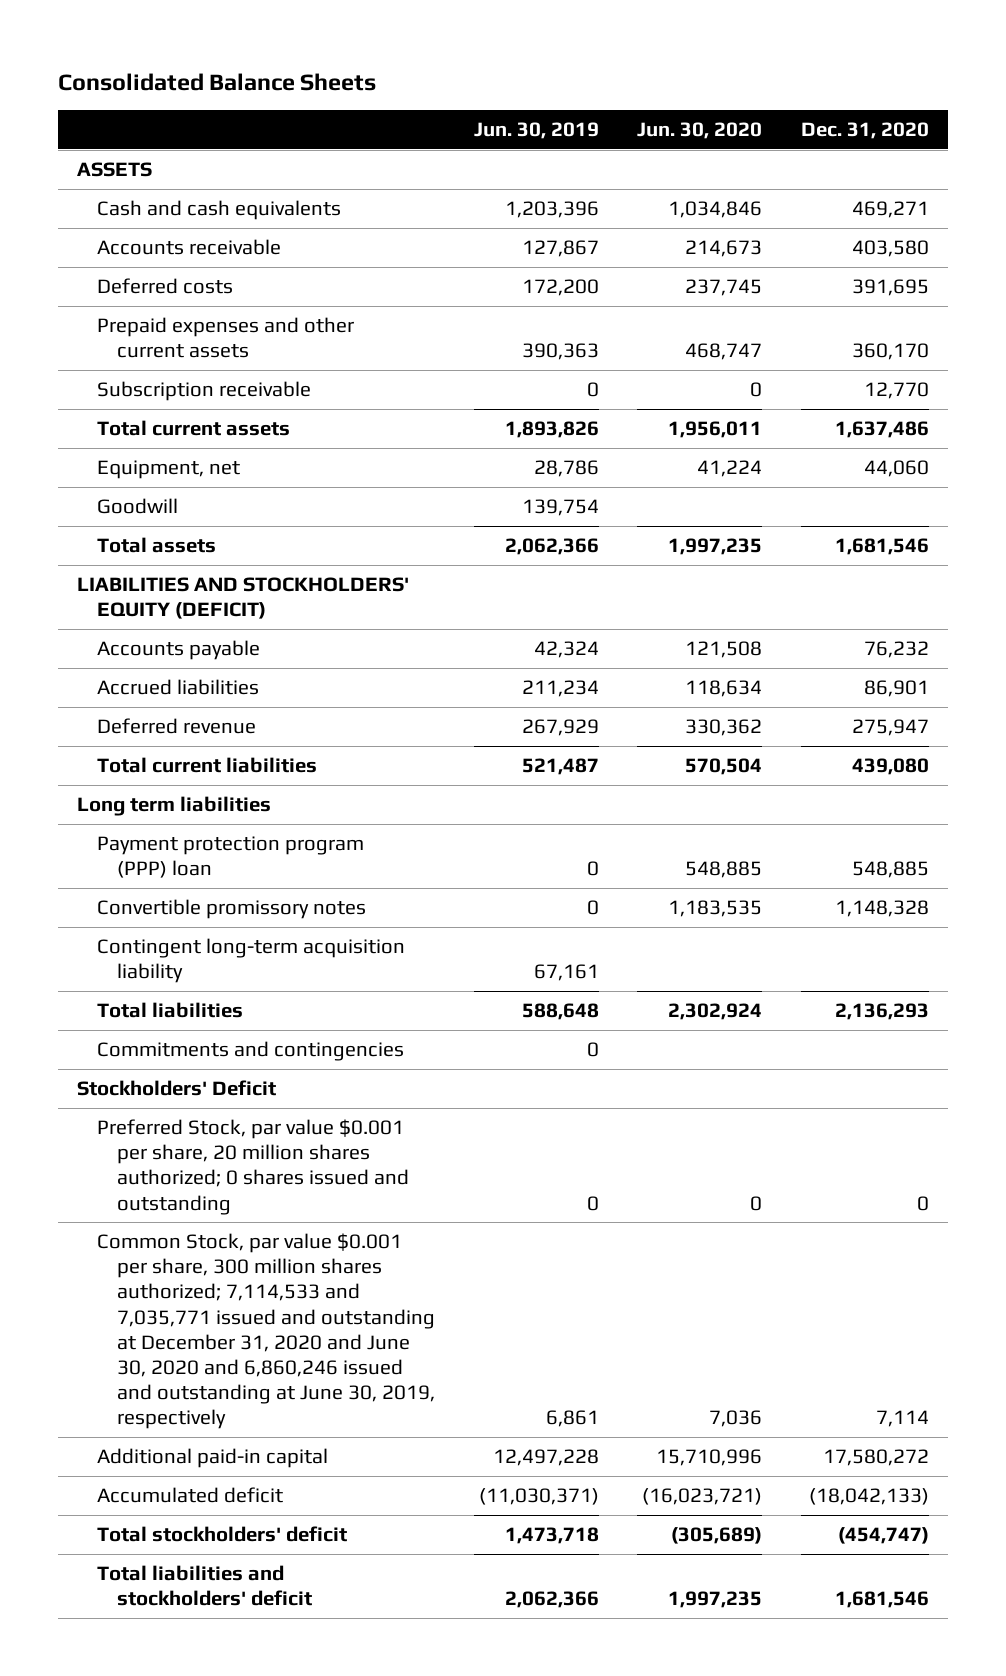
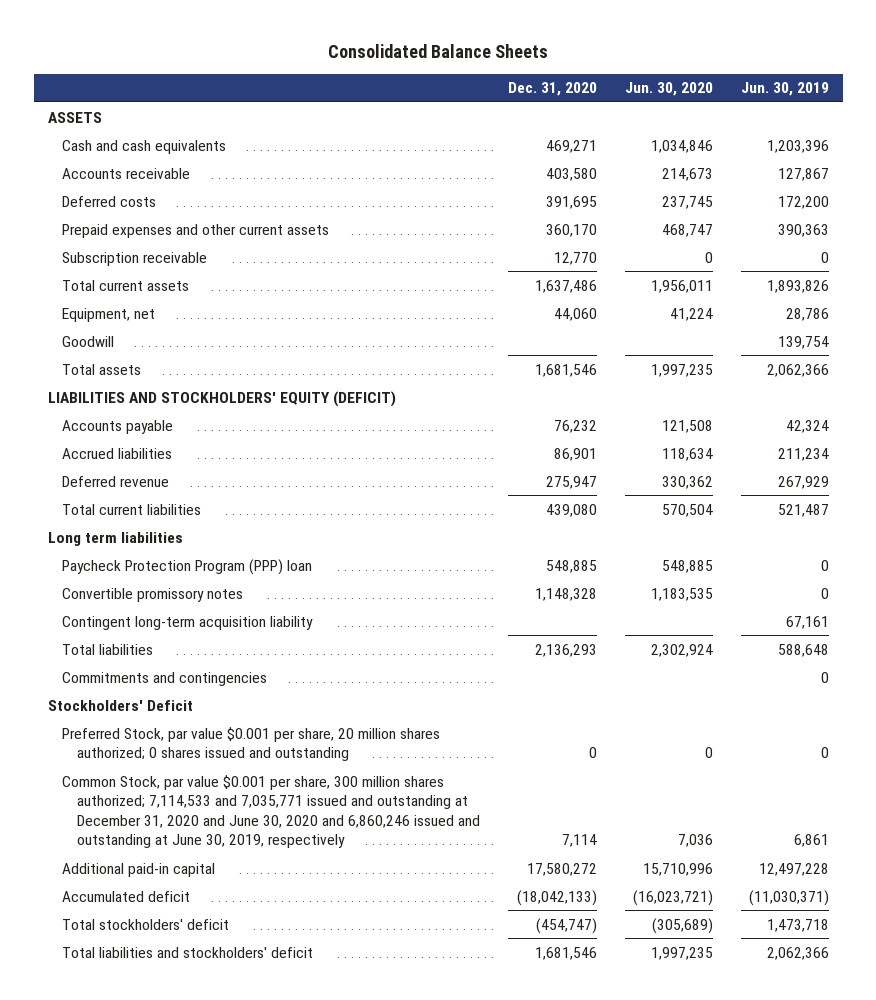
[97,836,365,879] Payment protection program (PPP) loan -> [62,558,313,575] Paycheck Protection Program (PPP) loan

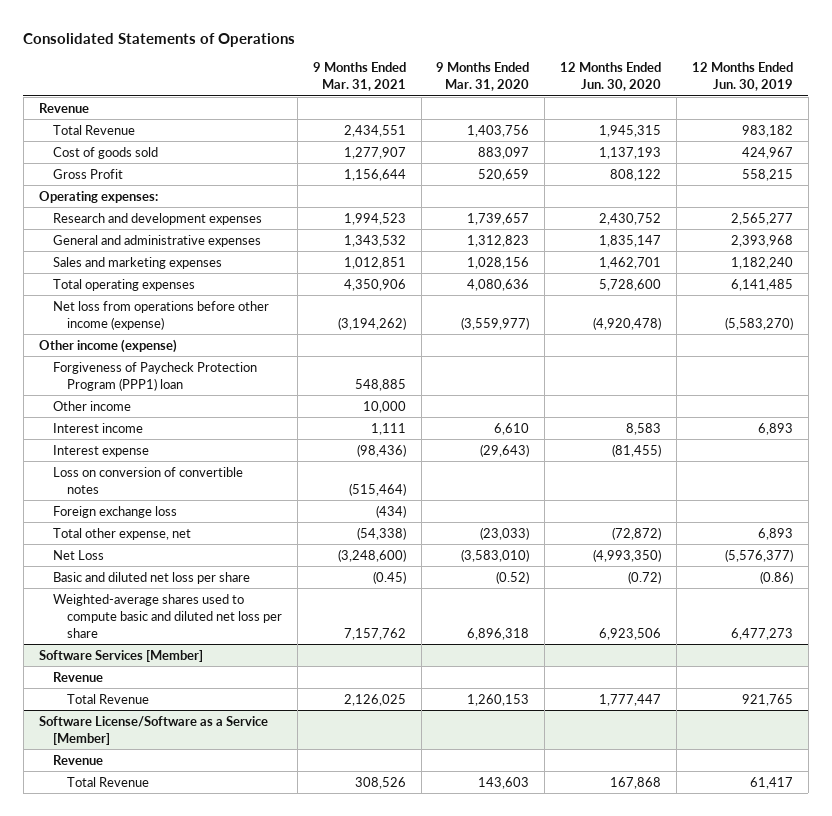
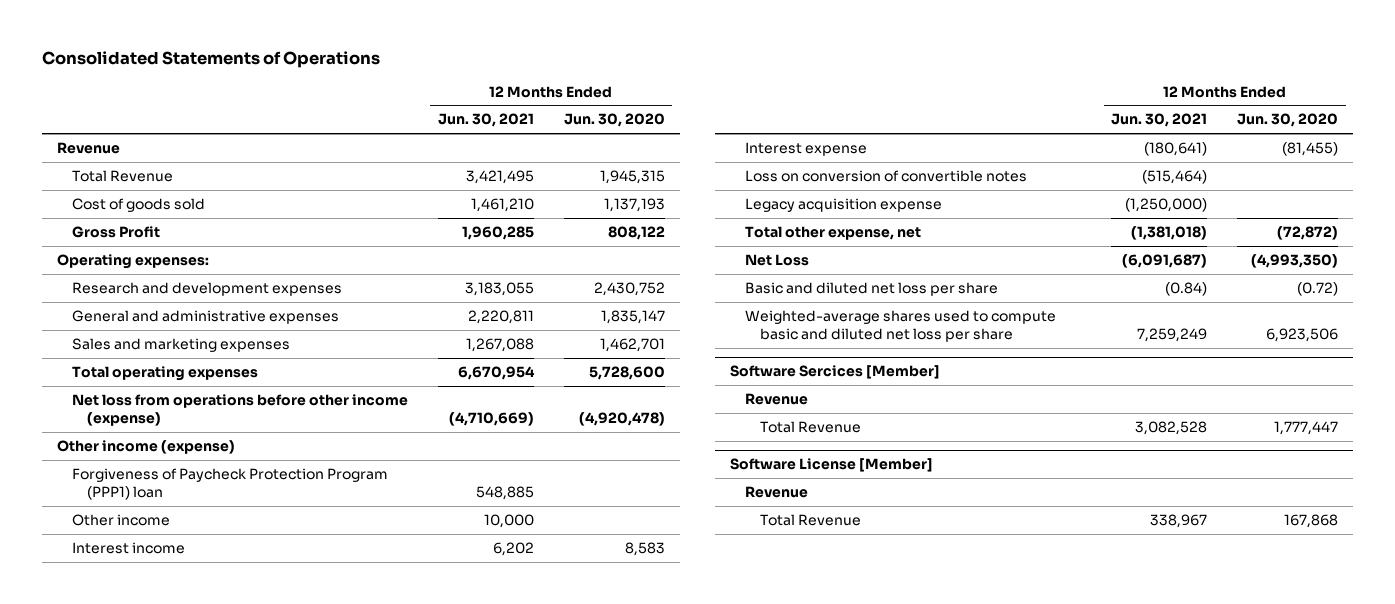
[312,62,406,92] 9 Months Ended Mar. 31, 2021 -> none
[436,62,530,92] 9 Months Ended Mar. 31, 2020 -> none
[691,62,793,92] 12 Months Ended Jun. 30, 2019 -> none
none -> [437,113,534,128] Jun. 30, 2021
[52,505,177,518] Foreign exchange loss -> [745,197,943,212] Legacy acquisition expense
[38,649,203,662] Software Services [Member] -> [730,365,941,380] Software Sercices [Member]
[38,715,268,745] Software License/Software as a Service [Member] -> [730,458,934,473] Software License [Member]

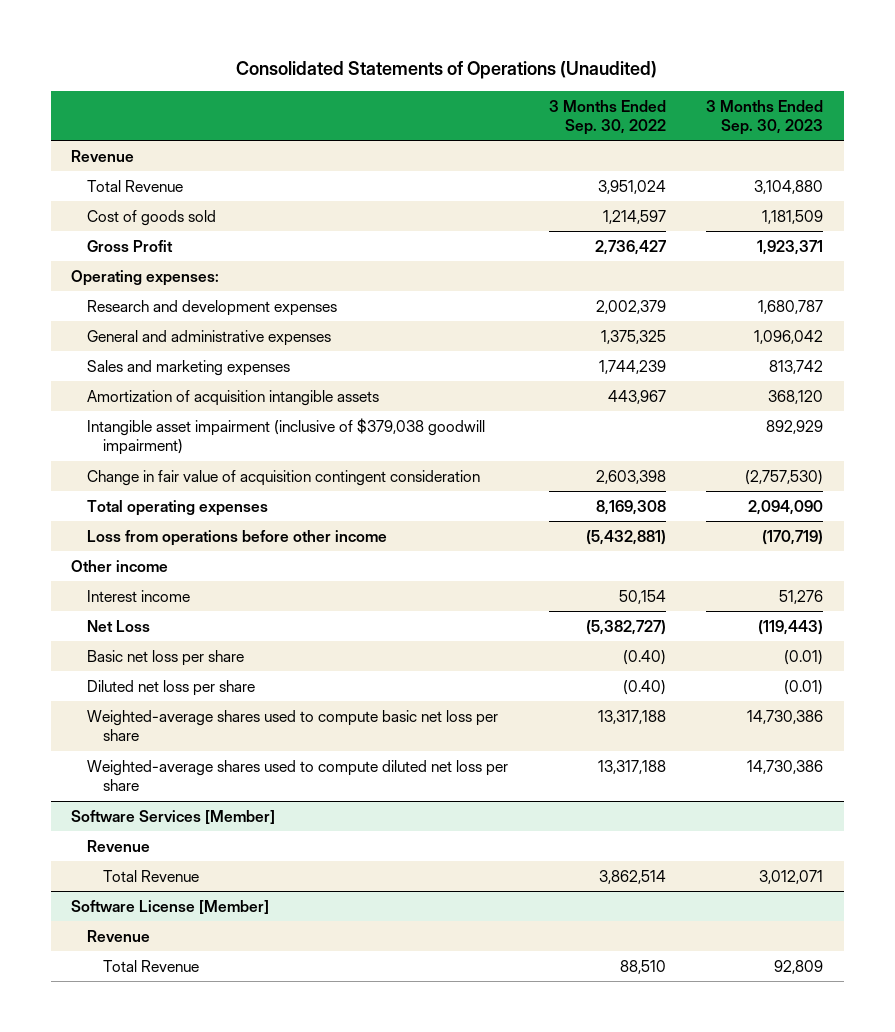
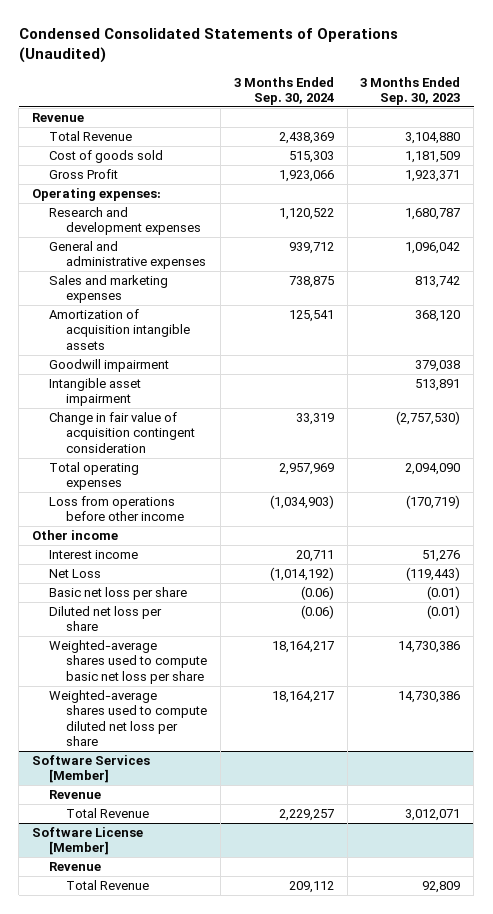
[236,61,658,80] Consolidated Statements of Operations (Unaudited) -> [18,28,398,64] Condensed Consolidated Statements of Operations (Unaudited)
[548,99,666,136] 3 Months Ended Sep. 30, 2022 -> none
none -> [233,76,334,106] 3 Months Ended Sep. 30, 2024
[87,417,486,456] Intangible asset impairment (inclusive of $379,038 goodwill impairment) -> none
none -> [49,359,170,373] Goodwill impairment
none -> [49,378,142,407] Intangible asset impairment

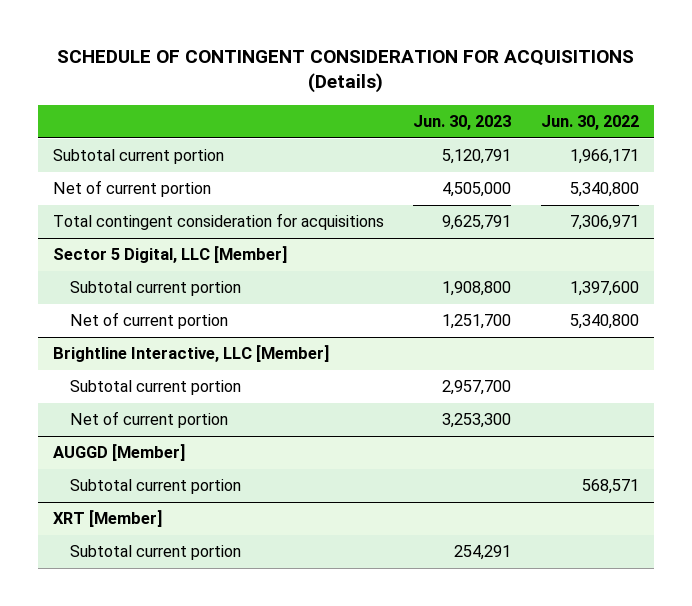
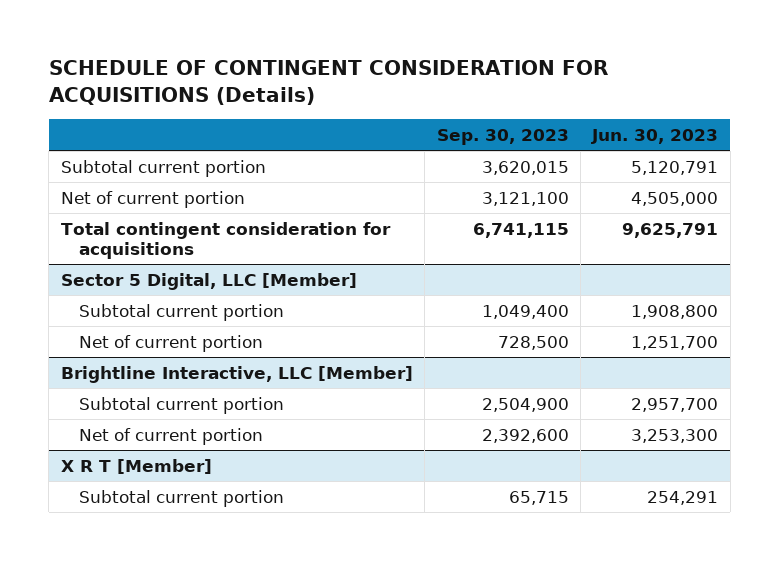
[541,115,640,131] Jun. 30, 2022 -> none
none -> [436,129,569,146] Sep. 30, 2023
[52,444,185,462] AUGGD [Member] -> none
[69,479,241,495] Subtotal current portion -> none
[52,510,162,528] XRT [Member] -> [60,458,212,474] X R T [Member]

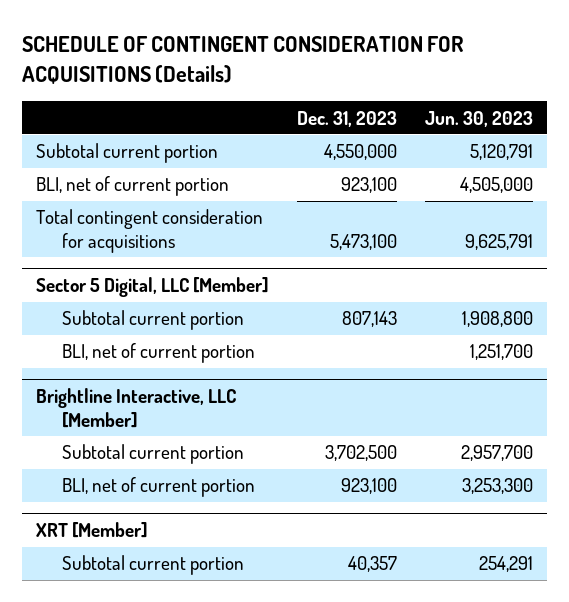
[436,129,569,146] Sep. 30, 2023 -> none
none -> [297,110,398,127] Dec. 31, 2023
[60,190,245,208] Net of current portion -> [36,176,230,197] BLI, net of current portion
[79,334,264,352] Net of current portion -> [62,343,256,364] BLI, net of current portion
[79,427,264,445] Net of current portion -> [62,477,256,498] BLI, net of current portion
[60,458,212,474] X R T [Member] -> [36,522,149,539] XRT [Member]

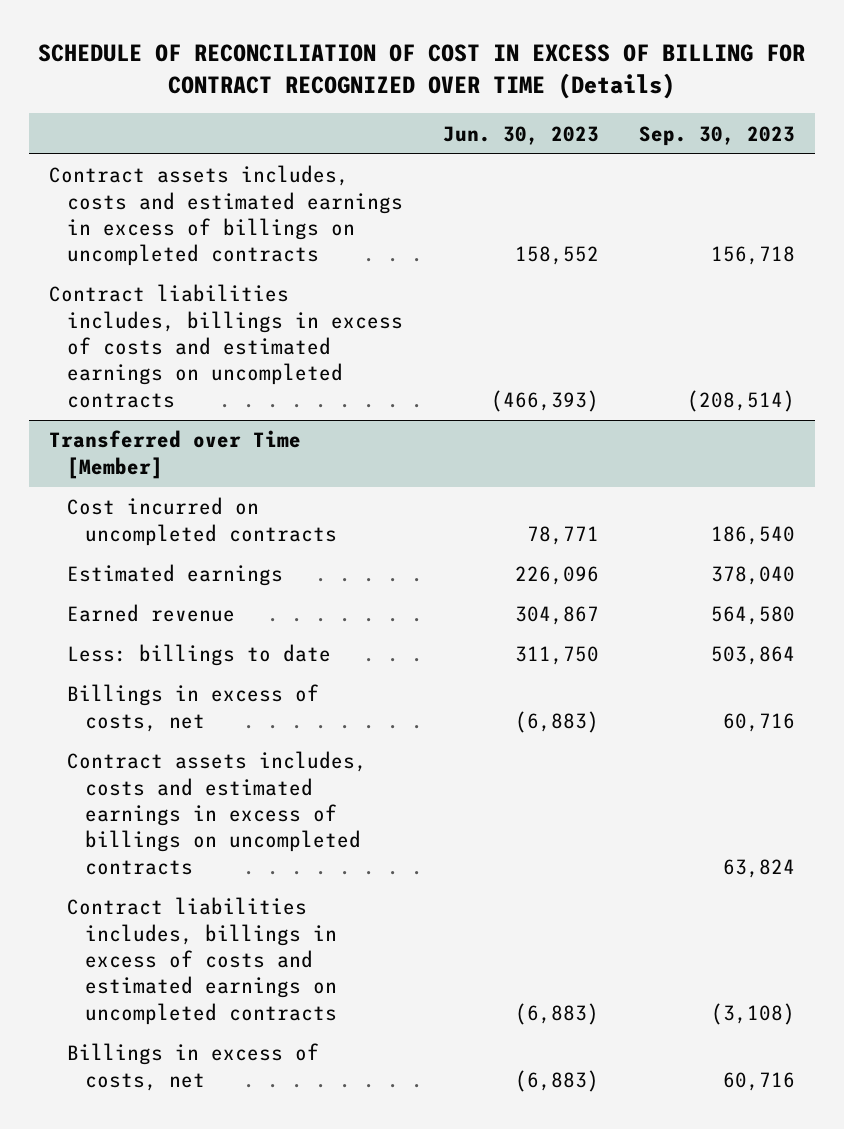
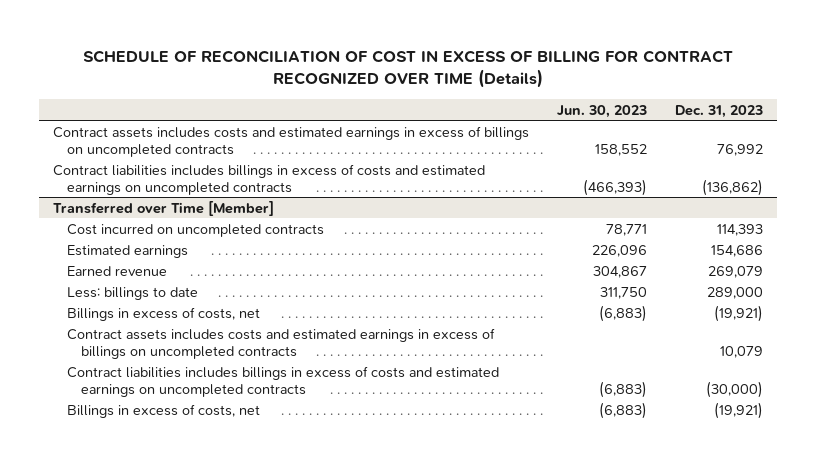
[638,125,795,146] Sep. 30, 2023 -> none
none -> [674,104,763,118] Dec. 31, 2023
[48,165,404,267] Contract assets includes, costs and estimated earnings in excess of billings on uncompleted contracts -> [53,125,530,157] Contract assets includes costs and estimated earnings in excess of billings on uncompleted contracts
[48,284,404,408] Contract liabilities includes, billings in excess of costs and estimated earnings on uncompleted contracts -> [53,163,486,195] Contract liabilities includes billings in excess of costs and estimated earnings on uncompleted contracts
[67,751,368,875] Contract assets includes, costs and estimated earnings in excess of billings on uncompleted contracts -> [66,327,495,359] Contract assets includes costs and estimated earnings in excess of billings on uncompleted contracts
[67,897,338,1025] Contract liabilities includes, billings in excess of costs and estimated earnings on uncompleted contracts -> [66,365,499,397] Contract liabilities includes billings in excess of costs and estimated earnings on uncompleted contracts

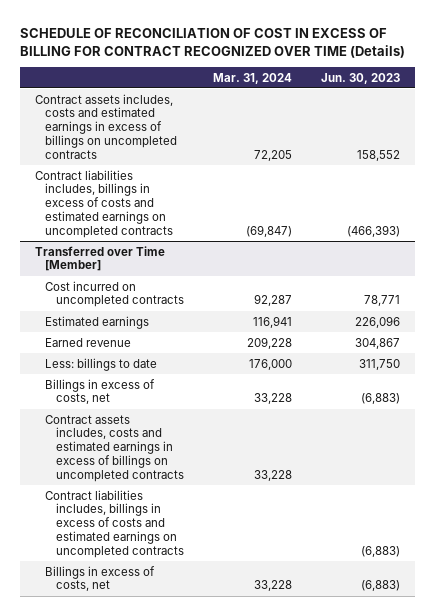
[674,104,763,118] Dec. 31, 2023 -> none
none -> [213,72,293,84] Mar. 31, 2024
[53,125,530,157] Contract assets includes costs and estimated earnings in excess of billings on uncompleted contracts -> [34,93,178,159] Contract assets includes, costs and estimated earnings in excess of billings on uncompleted contracts
[53,163,486,195] Contract liabilities includes billings in excess of costs and estimated earnings on uncompleted contracts -> [34,169,174,238] Contract liabilities includes, billings in excess of costs and estimated earnings on uncompleted contracts
[66,327,495,359] Contract assets includes costs and estimated earnings in excess of billings on uncompleted contracts -> [45,414,184,482] Contract assets includes, costs and estimated earnings in excess of billings on uncompleted contracts
[66,365,499,397] Contract liabilities includes billings in excess of costs and estimated earnings on uncompleted contracts -> [45,489,184,558] Contract liabilities includes, billings in excess of costs and estimated earnings on uncompleted contracts

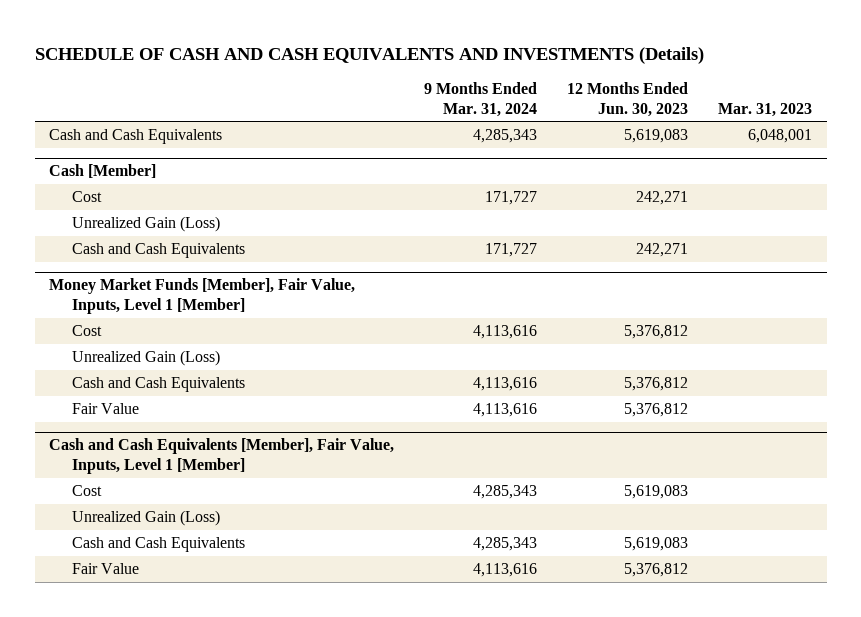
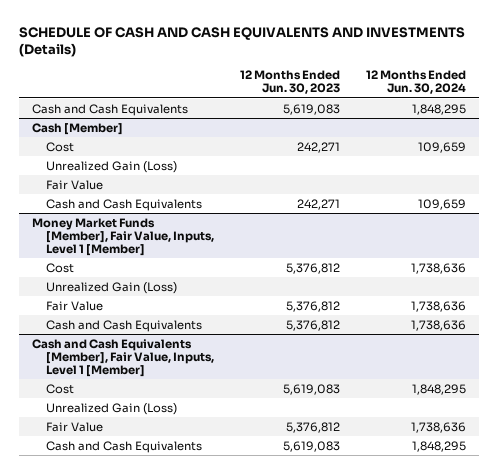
[424,81,538,117] 9 Months Ended Mar. 31, 2024 -> none
[717,102,812,117] Mar. 31, 2023 -> none
none -> [365,70,466,95] 12 Months Ended Jun. 30, 2024
none -> [45,179,103,190] Fair Value
[72,377,246,393] Cash and Cash Equivalents -> [45,319,202,332] Cash and Cash Equivalents
[72,537,246,553] Cash and Cash Equivalents -> [45,440,202,453] Cash and Cash Equivalents

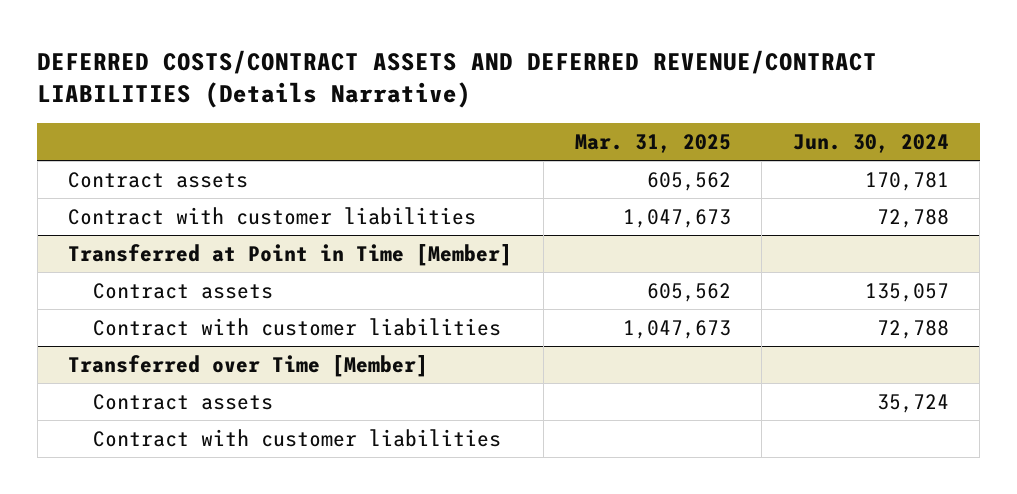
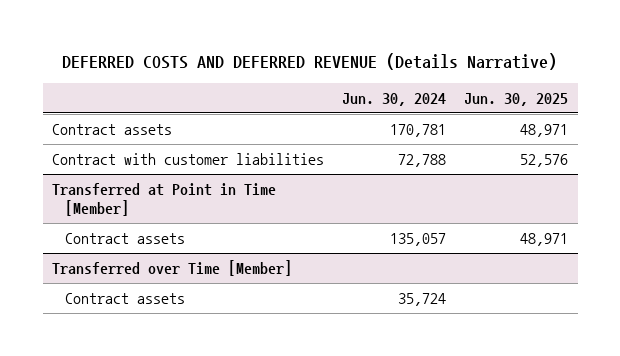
[37,49,878,109] DEFERRED COSTS/CONTRACT ASSETS AND DEFERRED REVENUE/CONTRACT LIABILITIES (Details Narrative) -> [62,52,558,70] DEFERRED COSTS AND DEFERRED REVENUE (Details Narrative)
[574,134,731,154] Mar. 31, 2025 -> none
none -> [464,92,569,106] Jun. 30, 2025
[92,317,501,336] Contract with customer liabilities -> none
[92,428,501,447] Contract with customer liabilities -> none

